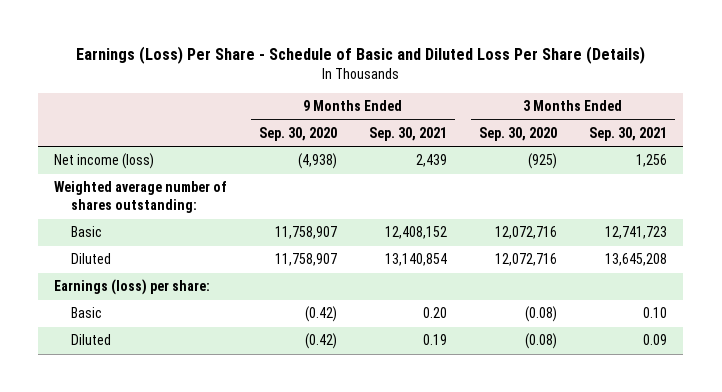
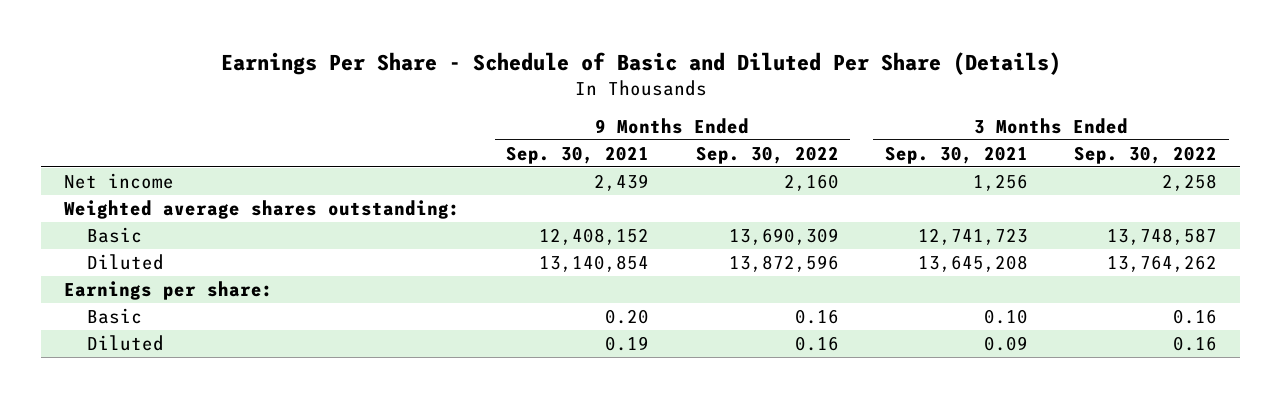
[75,45,645,64] Earnings (Loss) Per Share - Schedule of Basic and Diluted Loss Per Share (Details) -> [220,51,1061,75] Earnings Per Share - Schedule of Basic and Diluted Per Share (Details)
[259,126,338,141] Sep. 30, 2020 -> none
[479,126,558,141] Sep. 30, 2020 -> none
none -> [695,145,839,164] Sep. 30, 2022
none -> [1073,145,1217,164] Sep. 30, 2022
[54,153,155,170] Net income (loss) -> [64,172,175,189] Net income
[54,181,228,214] Weighted average number of shares outstanding: -> [64,199,461,219] Weighted average shares outstanding:
[54,279,211,296] Earnings (loss) per share: -> [64,280,274,300] Earnings per share:

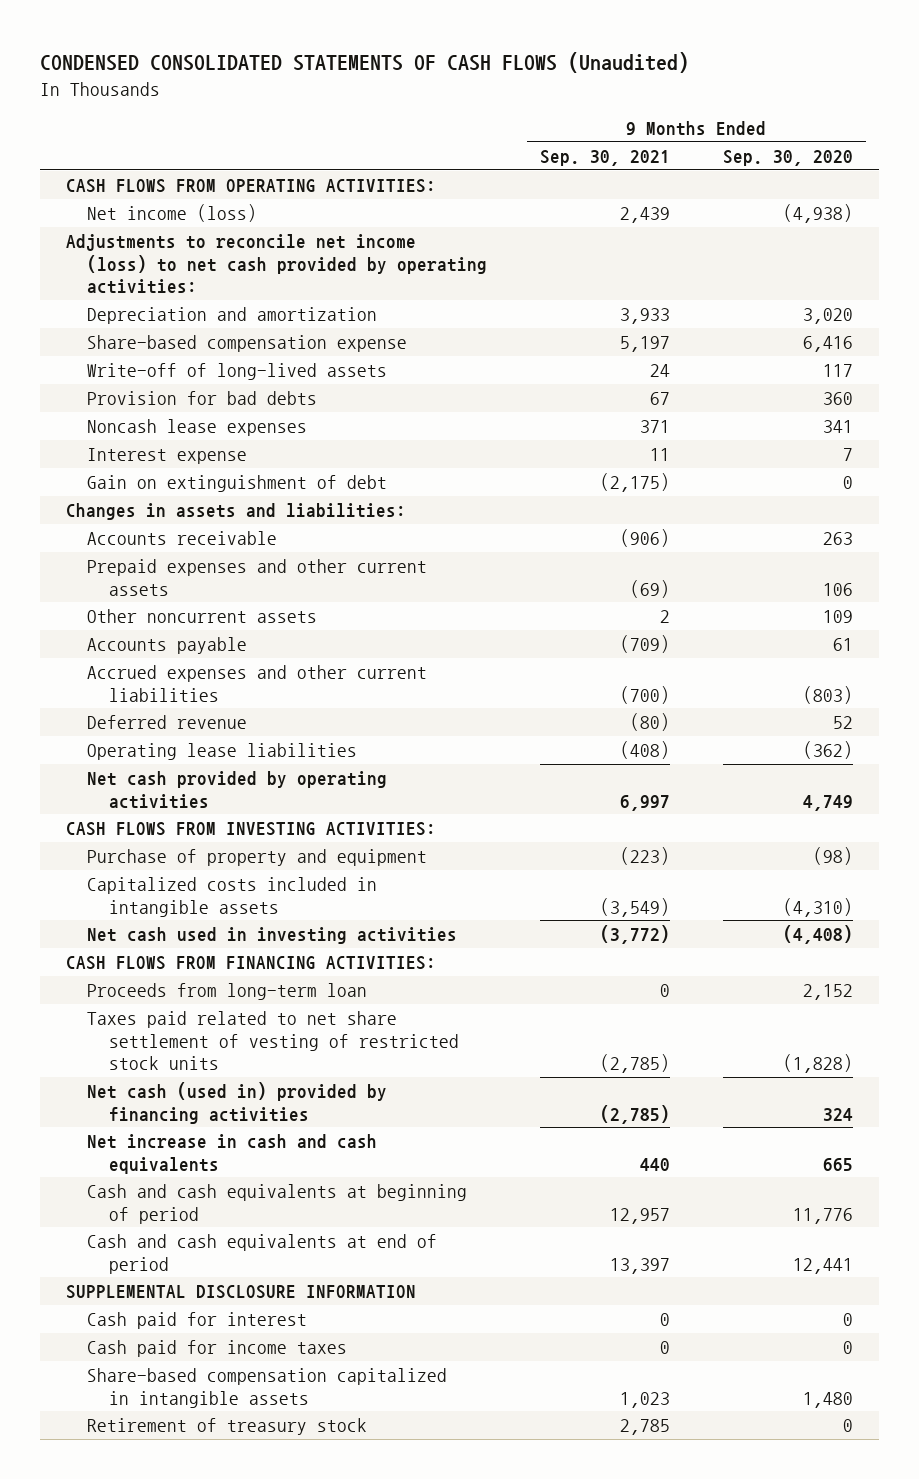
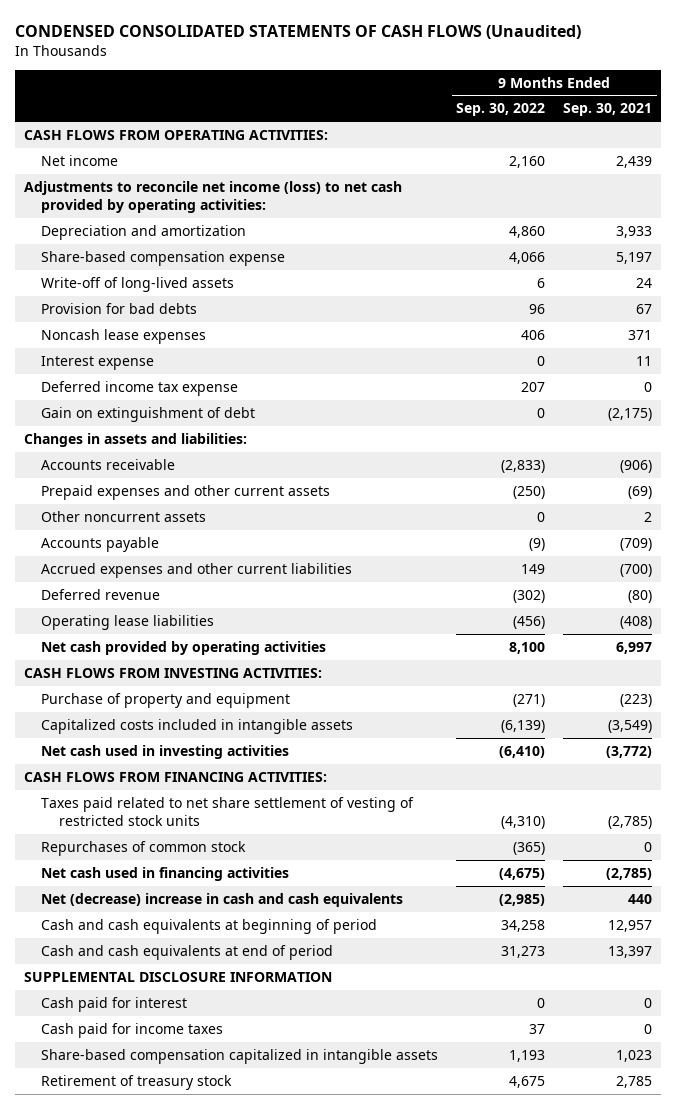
[722,149,853,166] Sep. 30, 2020 -> none
none -> [456,103,546,117] Sep. 30, 2022
[87,204,258,223] Net income (loss) -> [41,154,119,166] Net income
none -> [41,380,239,396] Deferred income tax expense
[87,983,368,1001] Proceeds from long-term loan -> none
none -> [41,840,247,856] Repurchases of common stock
[87,1082,388,1124] Net cash (used in) provided by financing activities -> [41,866,290,881] Net cash used in financing activities
[87,1134,378,1174] Net increase in cash and cash equivalents -> [41,892,404,907] Net (decrease) increase in cash and cash equivalents

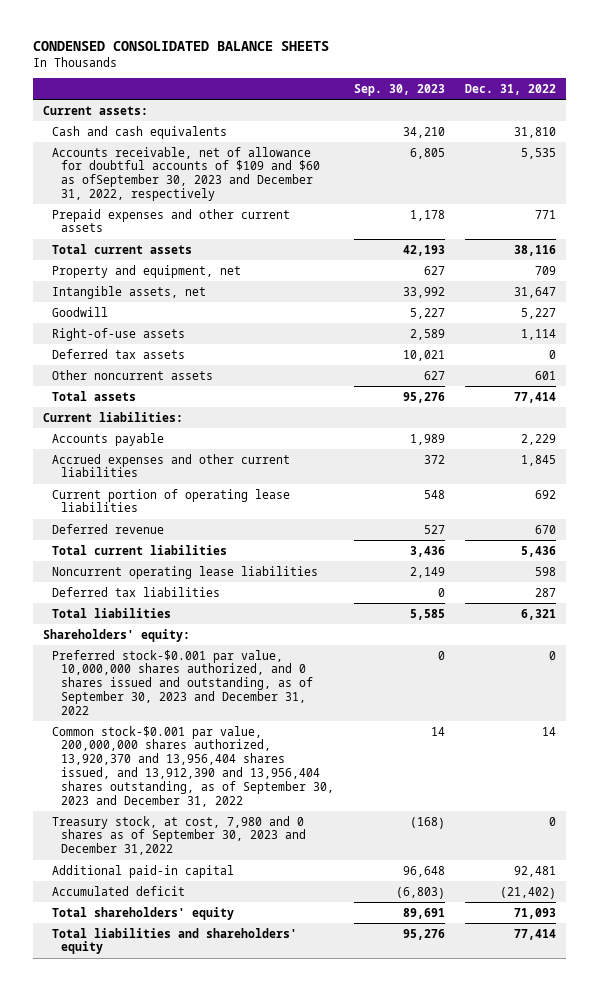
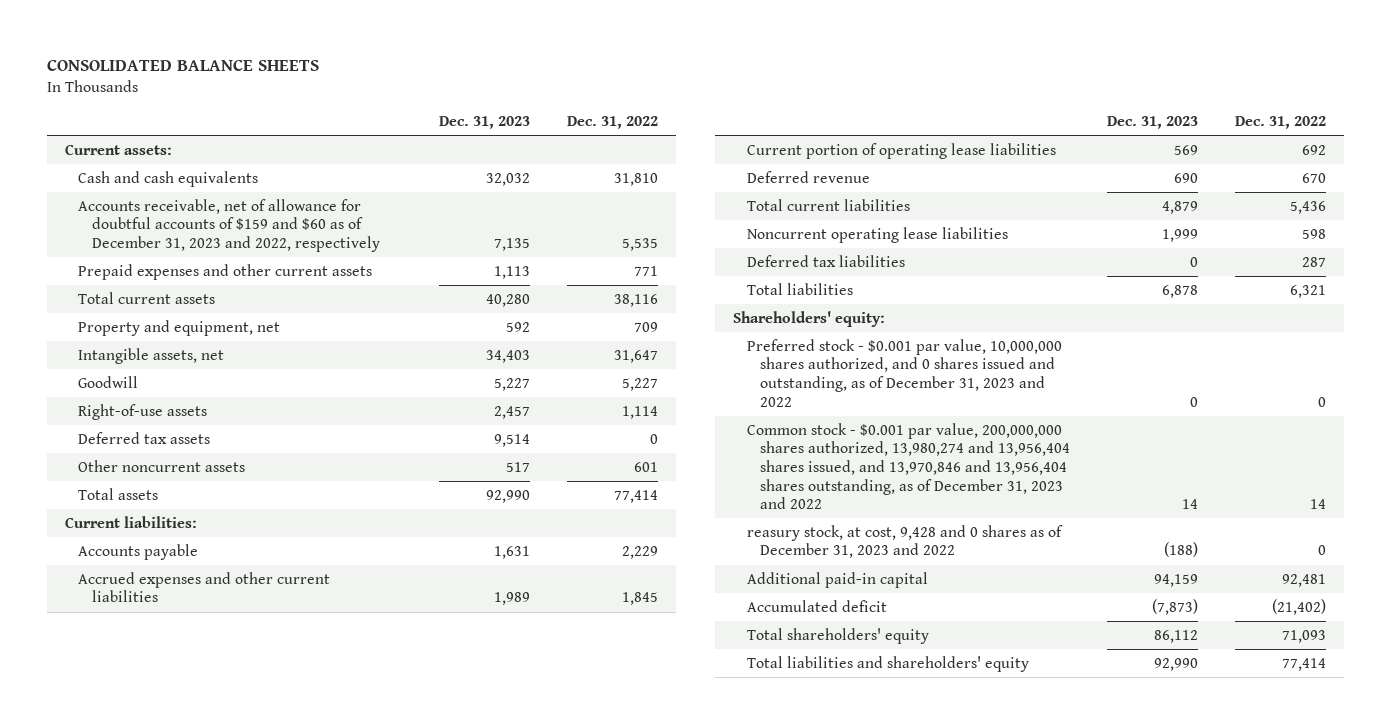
[32,40,329,51] CONDENSED CONSOLIDATED BALANCE SHEETS -> [46,59,319,71] CONSOLIDATED BALANCE SHEETS
[353,83,445,96] Sep. 30, 2023 -> none
none -> [438,116,530,130] Dec. 31, 2023
[51,146,320,201] Accounts receivable, net of allowance for doubtful accounts of $109 and $60 as ofSeptember 30, 2023 and December 31, 2022, respectively -> [78,198,380,253] Accounts receivable, net of allowance for doubtful accounts of $159 and $60 as of December 31, 2023 and 2022, respectively
[51,649,313,715] Preferred stock-$0.001 par value, 10,000,000 shares authorized, and 0 shares issued and outstanding, as of September 30, 2023 and December 31, 2022 -> [746,338,1062,407] Preferred stock - $0.001 par value, 10,000,000 shares authorized, and 0 shares issued and outstanding, as of December 31, 2023 and 2022
[51,725,334,807] Common stock-$0.001 par value, 200,000,000 shares authorized, 13,920,370 and 13,956,404 shares issued, and 13,912,390 and 13,956,404 shares outstanding, as of September 30, 2023 and December 31, 2022 -> [746,422,1071,510] Common stock - $0.001 par value, 200,000,000 shares authorized, 13,980,274 and 13,956,404 shares issued, and 13,970,846 and 13,956,404 shares outstanding, as of December 31, 2023 and 2022
[51,815,306,856] Treasury stock, at cost, 7,980 and 0 shares as of September 30, 2023 and December 31,2022 -> [746,524,1063,559] reasury stock, at cost, 9,428 and 0 shares as of December 31, 2023 and 2022

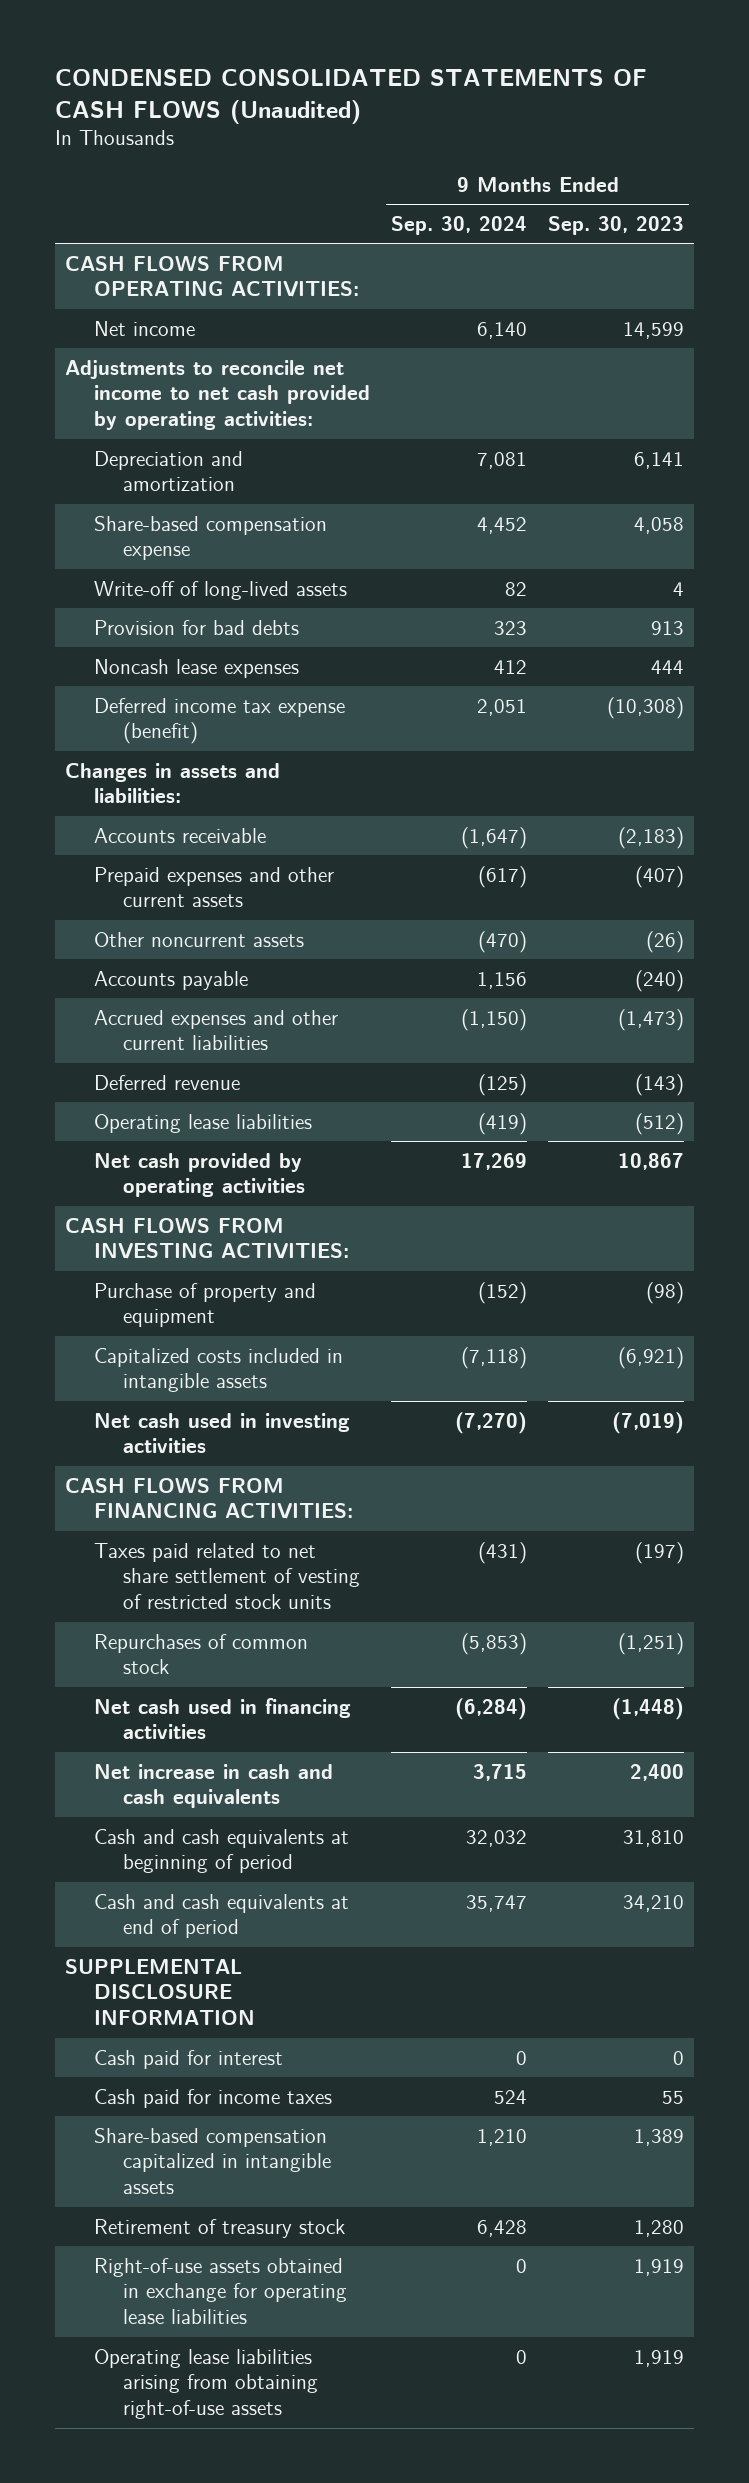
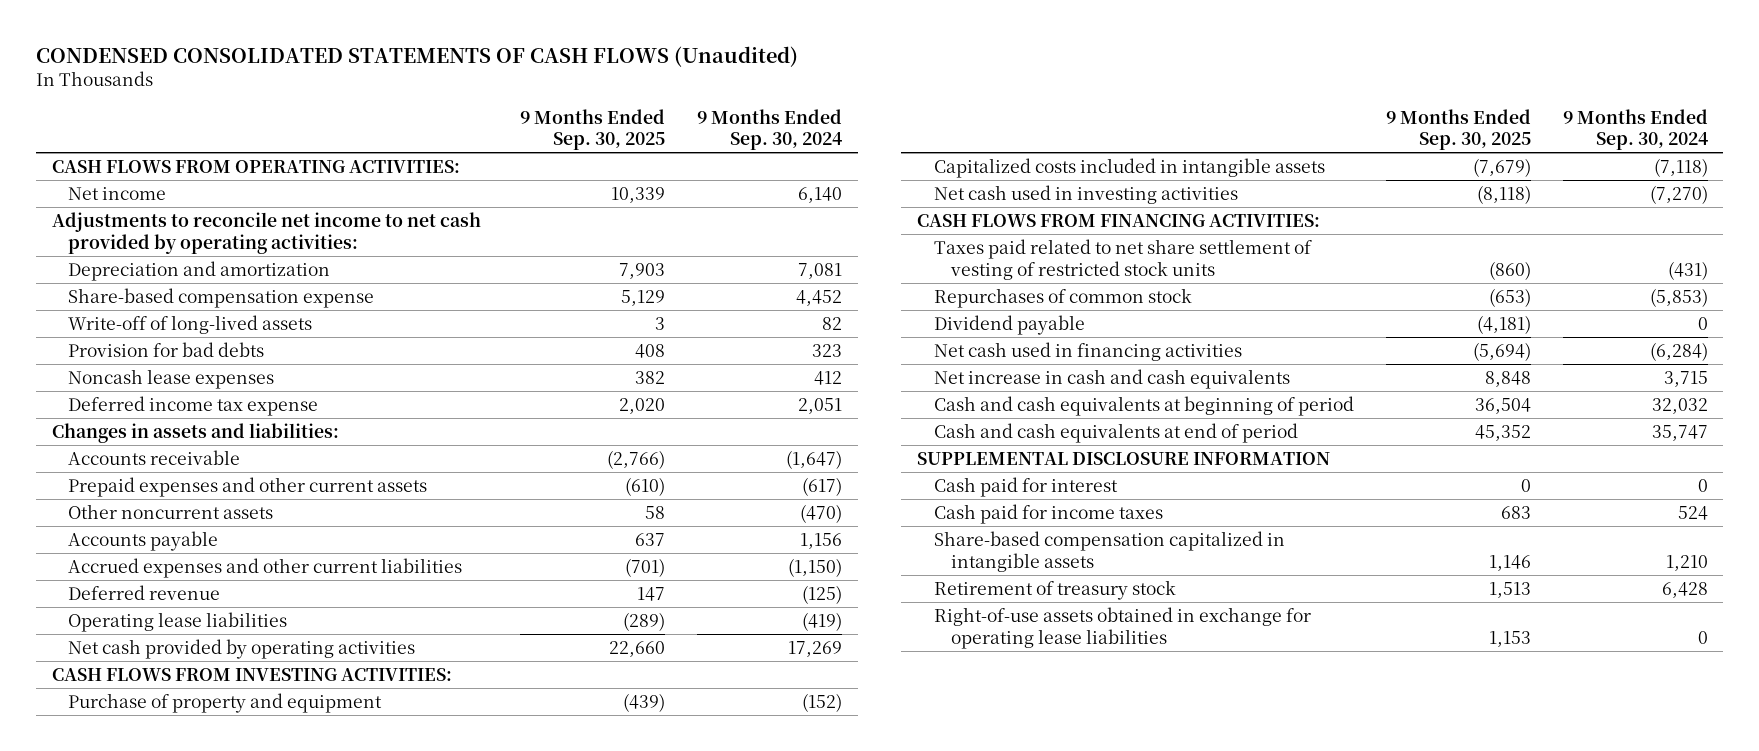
[547,215,684,235] Sep. 30, 2023 -> none
none -> [520,108,666,151] 9 Months Ended Sep. 30, 2025
[94,697,346,745] Deferred income tax expense (benefit) -> [68,395,319,416] Deferred income tax expense
none -> [933,314,1085,335] Dividend payable
[94,2348,319,2420] Operating lease liabilities arising from obtaining right-of-use assets -> none

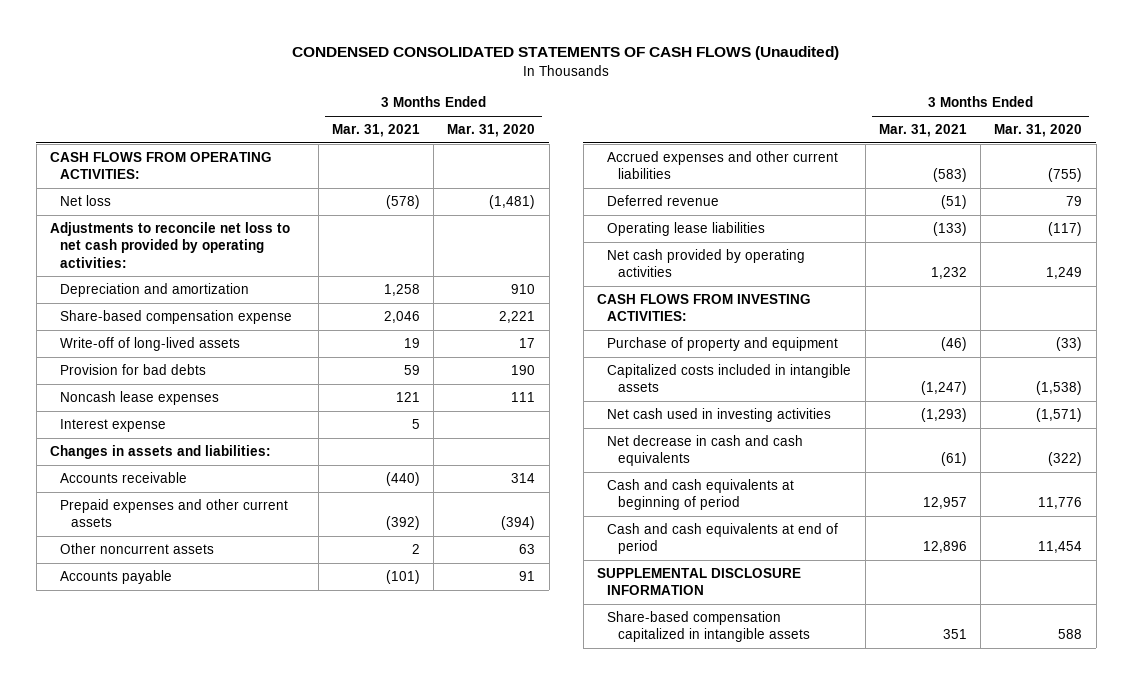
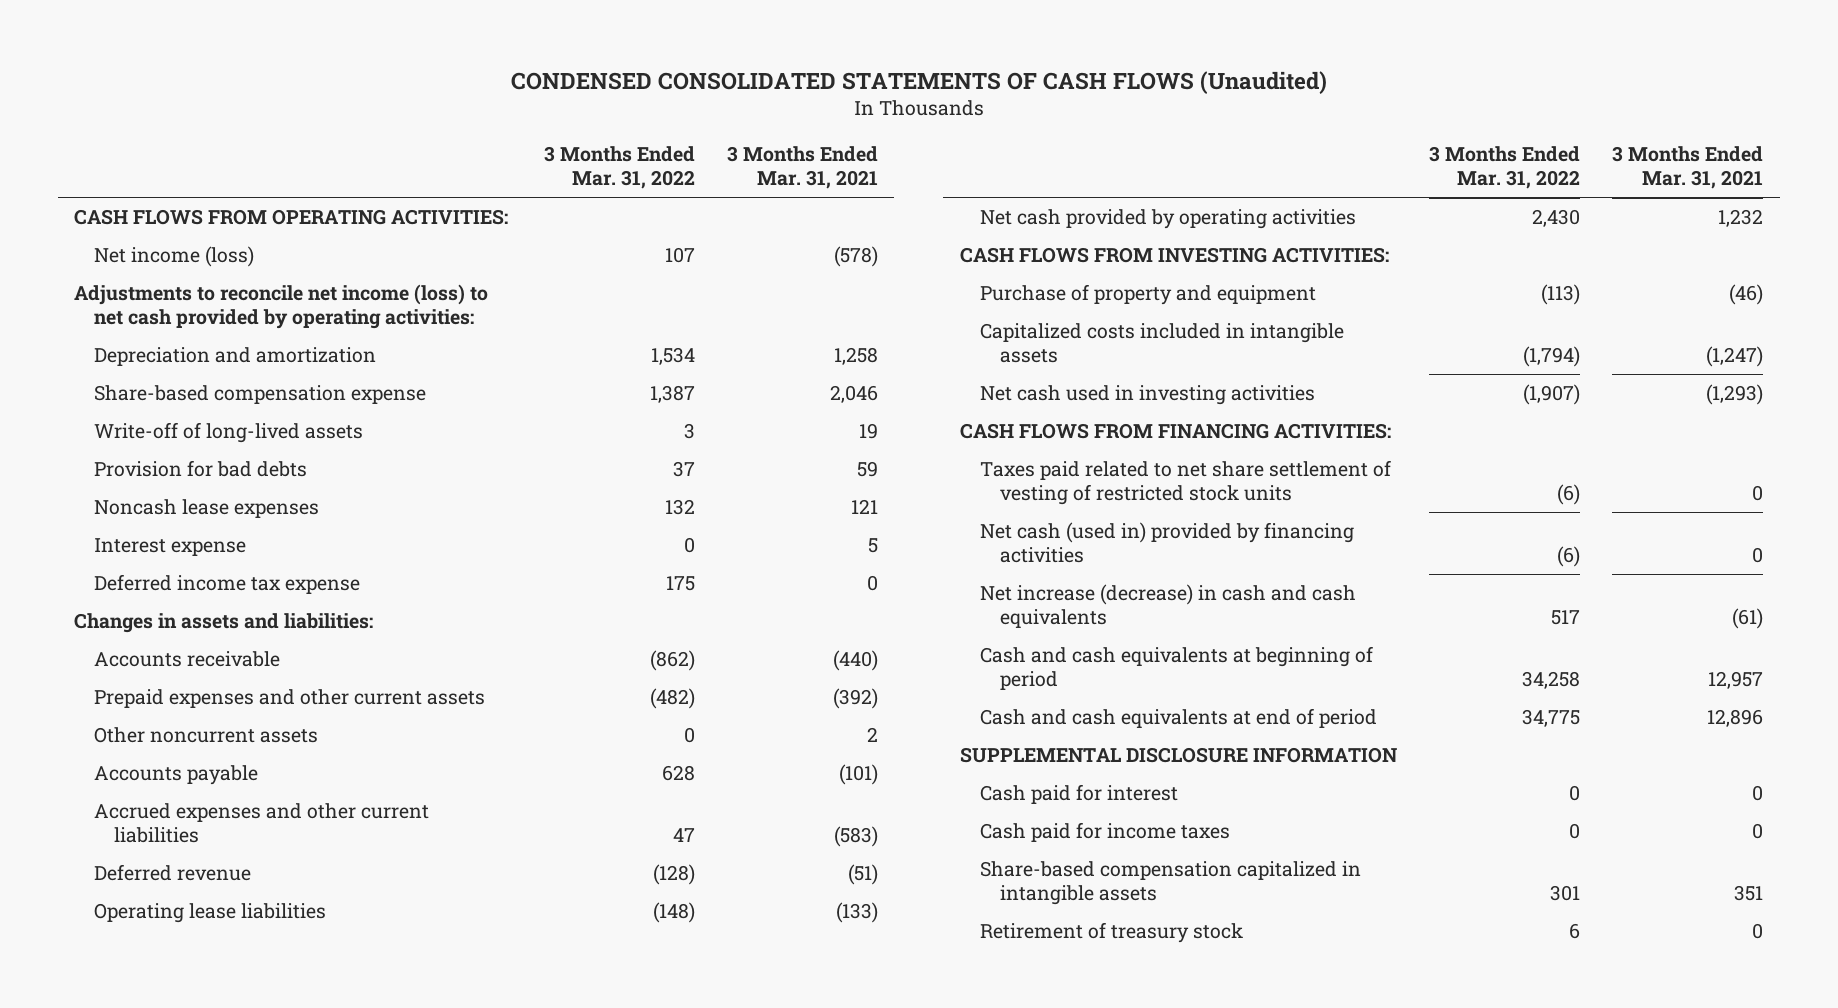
[447,124,536,138] Mar. 31, 2020 -> none
none -> [543,146,695,190] 3 Months Ended Mar. 31, 2022
[60,195,112,207] Net loss -> [94,245,255,267] Net income (loss)
[49,222,290,268] Adjustments to reconcile net loss to net cash provided by operating activities: -> [74,283,489,330] Adjustments to reconcile net income (loss) to net cash provided by operating activities:
none -> [94,573,361,594] Deferred income tax expense
none -> [959,422,1391,439] CASH FLOWS FROM FINANCING ACTIVITIES:
none -> [979,459,1391,506] Taxes paid related to net share settlement of vesting of restricted stock units
none -> [979,521,1354,564] Net cash (used in) provided by financing activities
[607,435,804,467] Net decrease in cash and cash equivalents -> [979,583,1356,629] Net increase (decrease) in cash and cash equivalents
none -> [979,783,1178,804] Cash paid for interest
none -> [979,821,1230,842] Cash paid for income taxes
none -> [979,921,1243,943] Retirement of treasury stock

